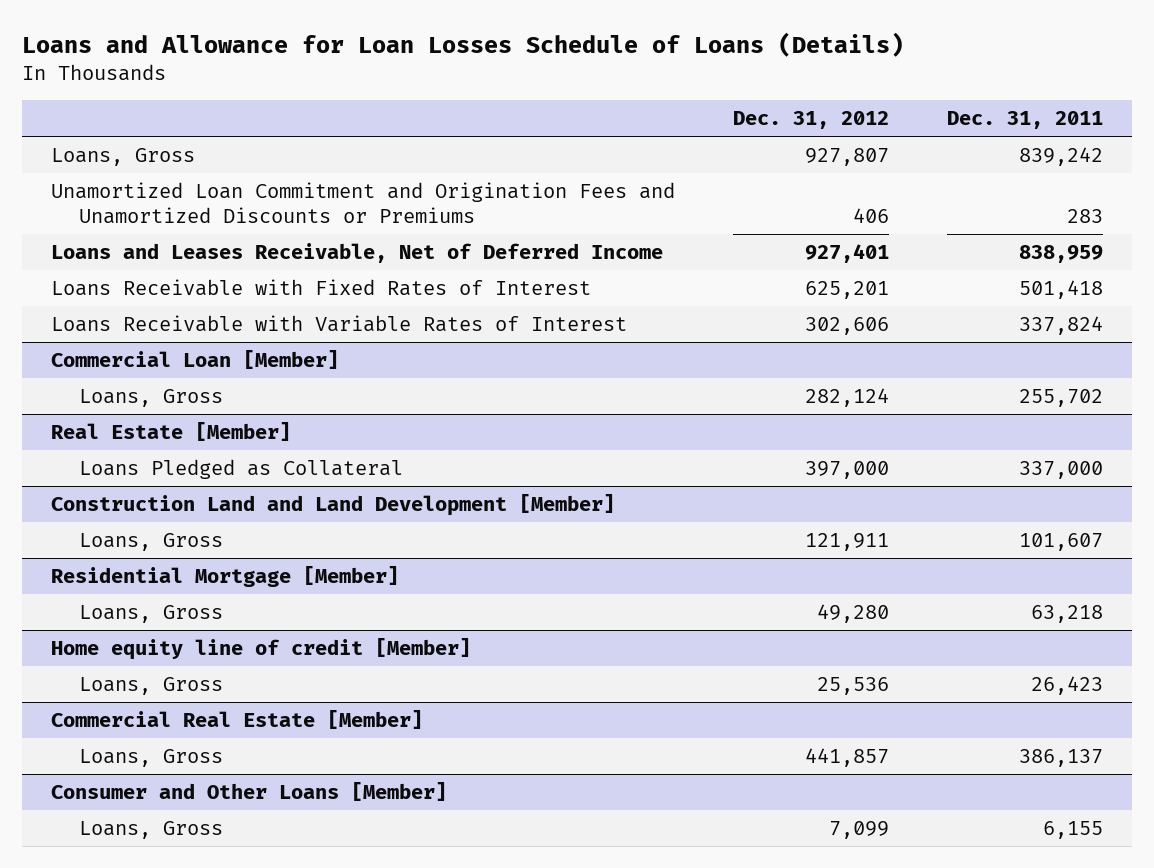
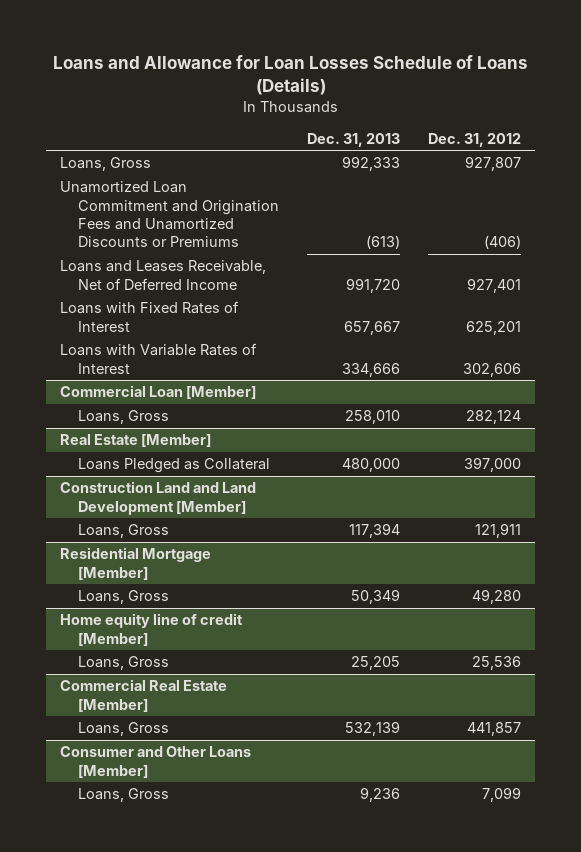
[947,111,1104,130] Dec. 31, 2011 -> none
none -> [307,132,401,147] Dec. 31, 2013
[853,207,890,223] 406 -> [484,235,522,250] (406)
[50,278,591,296] Loans Receivable with Fixed Rates of Interest -> [60,301,240,332] Loans with Fixed Rates of Interest
[50,314,627,332] Loans Receivable with Variable Rates of Interest -> [60,343,258,374] Loans with Variable Rates of Interest

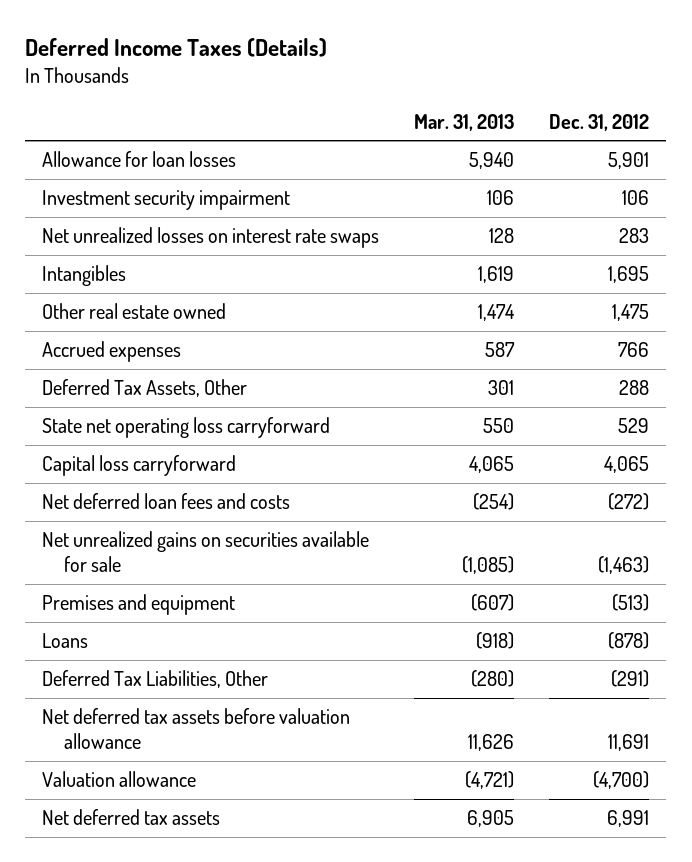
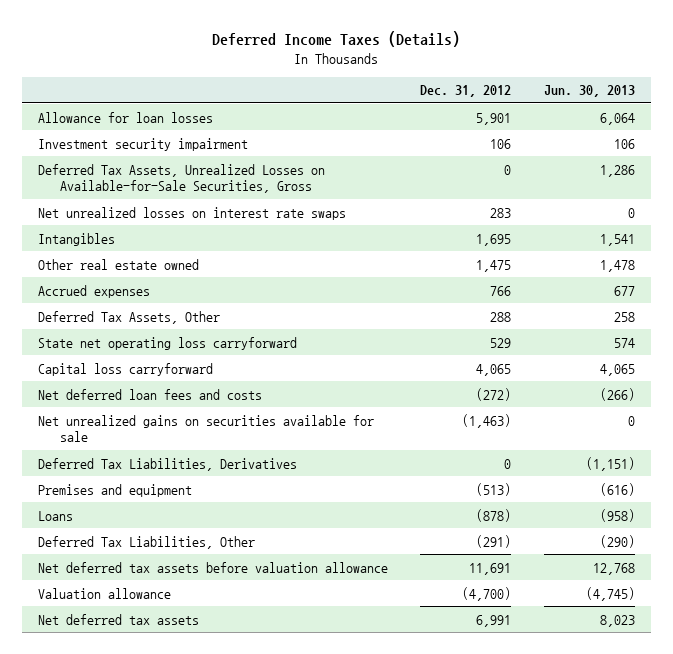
[414,113,515,131] Mar. 31, 2013 -> none
none -> [543,85,635,98] Jun. 30, 2013
none -> [38,163,326,193] Deferred Tax Assets, Unrealized Losses on Available-for-Sale Securities, Gross
none -> [38,457,298,471] Deferred Tax Liabilities, Derivatives

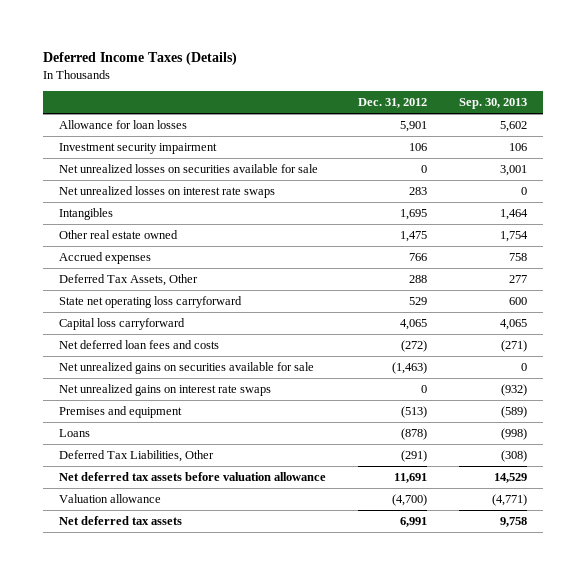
[543,85,635,98] Jun. 30, 2013 -> none
none -> [459,98,528,110] Sep. 30, 2013
[38,163,326,193] Deferred Tax Assets, Unrealized Losses on Available-for-Sale Securities, Gross -> [59,163,319,173] Net unrealized losses on securities available for sale
[38,457,298,471] Deferred Tax Liabilities, Derivatives -> [59,383,272,396] Net unrealized gains on interest rate swaps

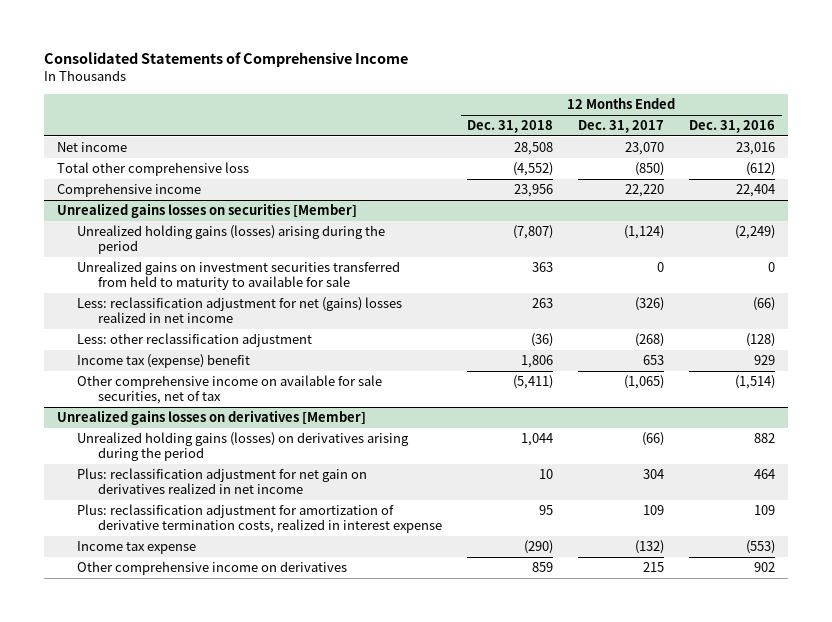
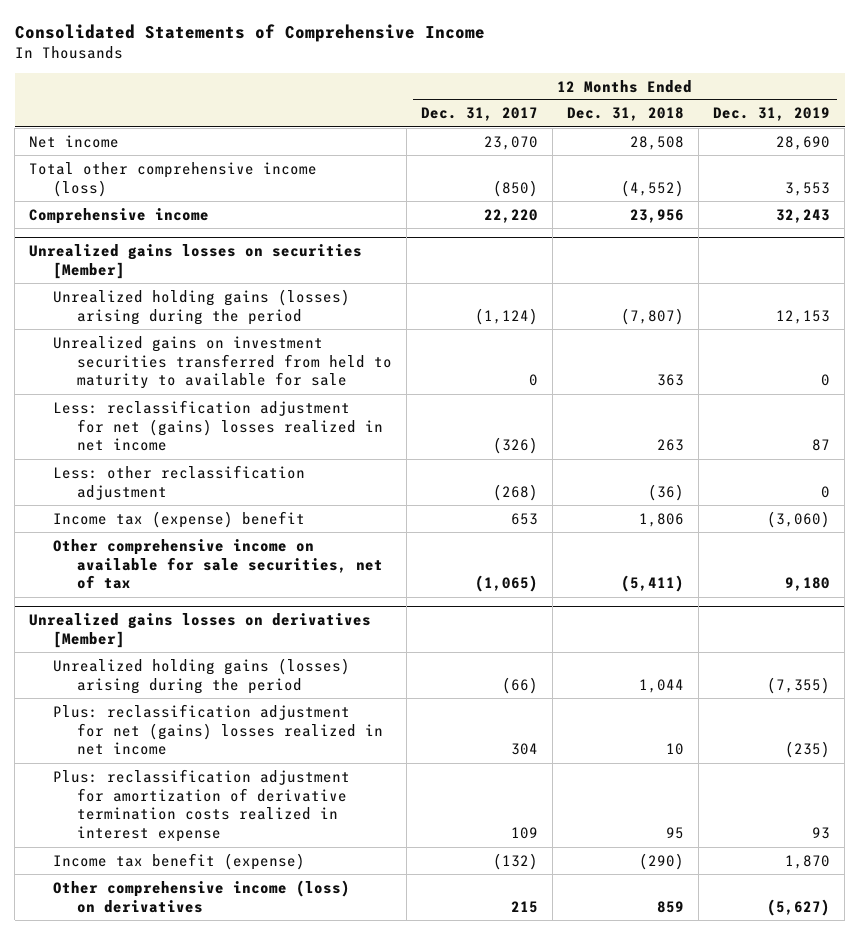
[689,120,776,134] Dec. 31, 2016 -> none
none -> [713,107,831,122] Dec. 31, 2019
[56,162,249,177] Total other comprehensive loss -> [29,161,318,197] Total other comprehensive income (loss)
[77,432,410,462] Unrealized holding gains (losses) on derivatives arising during the period -> [52,657,350,694] Unrealized holding gains (losses) arising during the period
[77,468,368,495] Plus: reclassification adjustment for net gain on derivatives realized in net income -> [52,703,383,756] Plus: reclassification adjustment for net (gains) losses realized in net income
[77,504,442,534] Plus: reclassification adjustment for amortization of derivative termination costs, realized in interest expense -> [52,768,350,843] Plus: reclassification adjustment for amortization of derivative termination costs realized in interest expense
[77,541,197,555] Income tax expense -> [52,852,305,870] Income tax benefit (expense)
[77,561,348,576] Other comprehensive income on derivatives -> [52,879,350,913] Other comprehensive income (loss) on derivatives

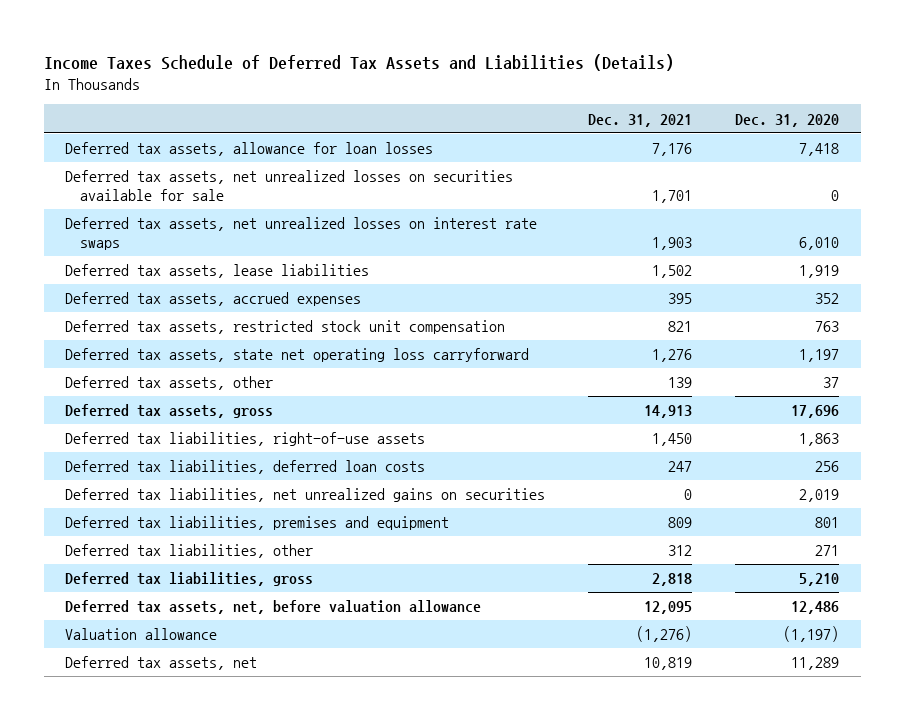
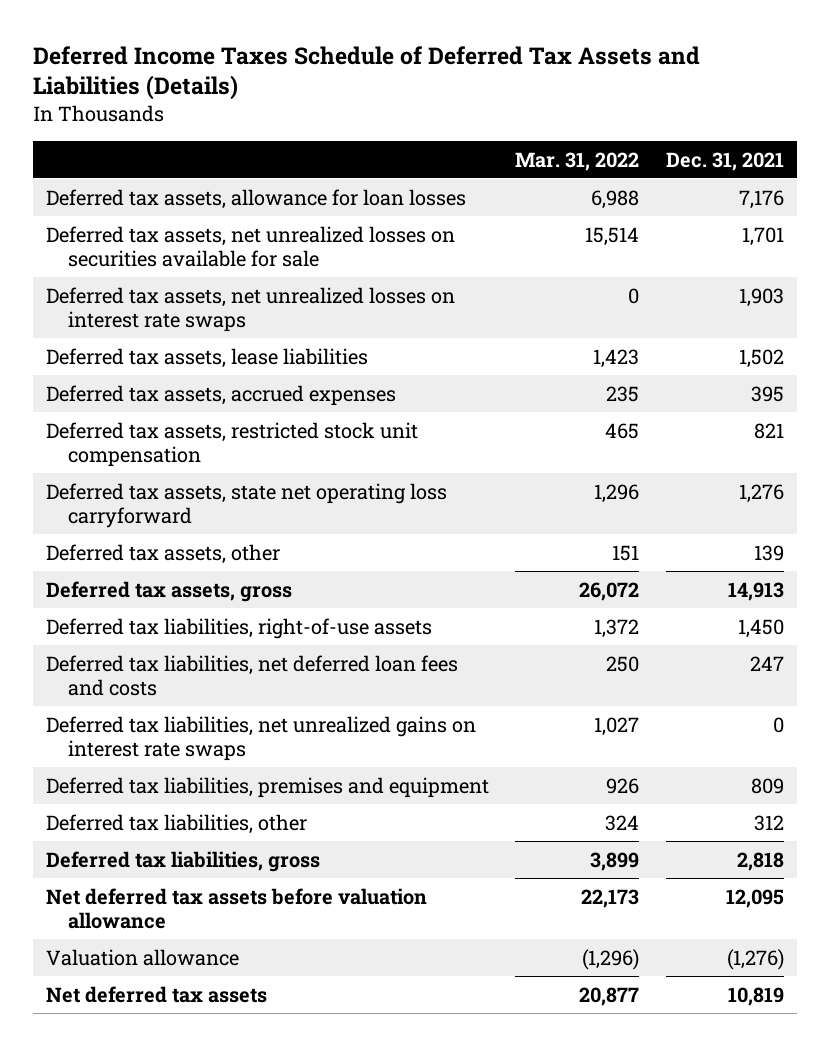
[43,54,674,72] Income Taxes Schedule of Deferred Tax Assets and Liabilities (Details) -> [32,45,700,101] Deferred Income Taxes Schedule of Deferred Tax Assets and Liabilities (Details)
[735,113,840,127] Dec. 31, 2020 -> none
none -> [515,151,640,171] Mar. 31, 2022
[65,460,426,475] Deferred tax liabilities, deferred loan costs -> [46,654,459,696] Deferred tax liabilities, net deferred loan fees and costs
[65,488,546,503] Deferred tax liabilities, net unrealized gains on securities -> [46,715,477,761] Deferred tax liabilities, net unrealized gains on interest rate swaps
[65,600,482,615] Deferred tax assets, net, before valuation allowance -> [46,887,428,929] Net deferred tax assets before valuation allowance
[65,656,258,671] Deferred tax assets, net -> [46,985,268,1003] Net deferred tax assets

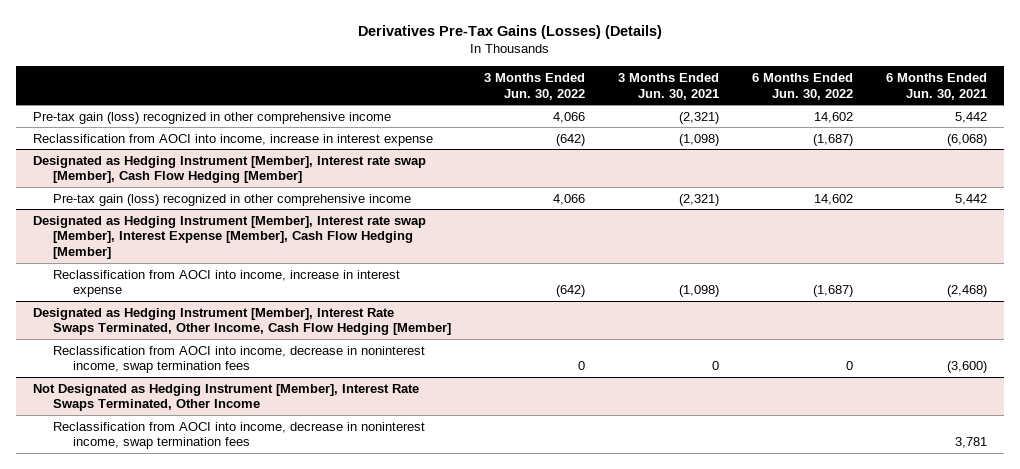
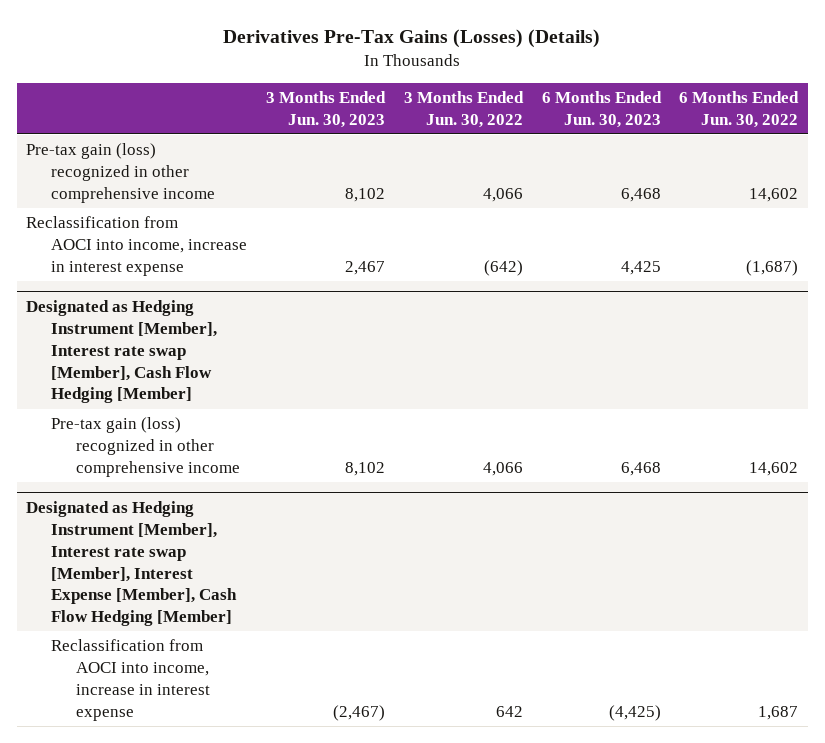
[618,72,720,100] 3 Months Ended Jun. 30, 2021 -> none
[886,72,988,100] 6 Months Ended Jun. 30, 2021 -> none
none -> [266,90,387,128] 3 Months Ended Jun. 30, 2023
none -> [541,90,662,128] 6 Months Ended Jun. 30, 2023
[32,307,451,336] Designated as Hedging Instrument [Member], Interest Rate Swaps Terminated, Other Income, Cash Flow Hedging [Member] -> none
[52,345,425,374] Reclassification from AOCI into income, decrease in noninterest income, swap termination fees -> none
[32,383,419,412] Not Designated as Hedging Instrument [Member], Interest Rate Swaps Terminated, Other Income -> none
[52,421,425,450] Reclassification from AOCI into income, decrease in noninterest income, swap termination fees -> none
[555,285,585,298] (642) -> [495,705,523,717] 642
[813,285,854,298] (1,687) -> [758,705,799,720] 1,687

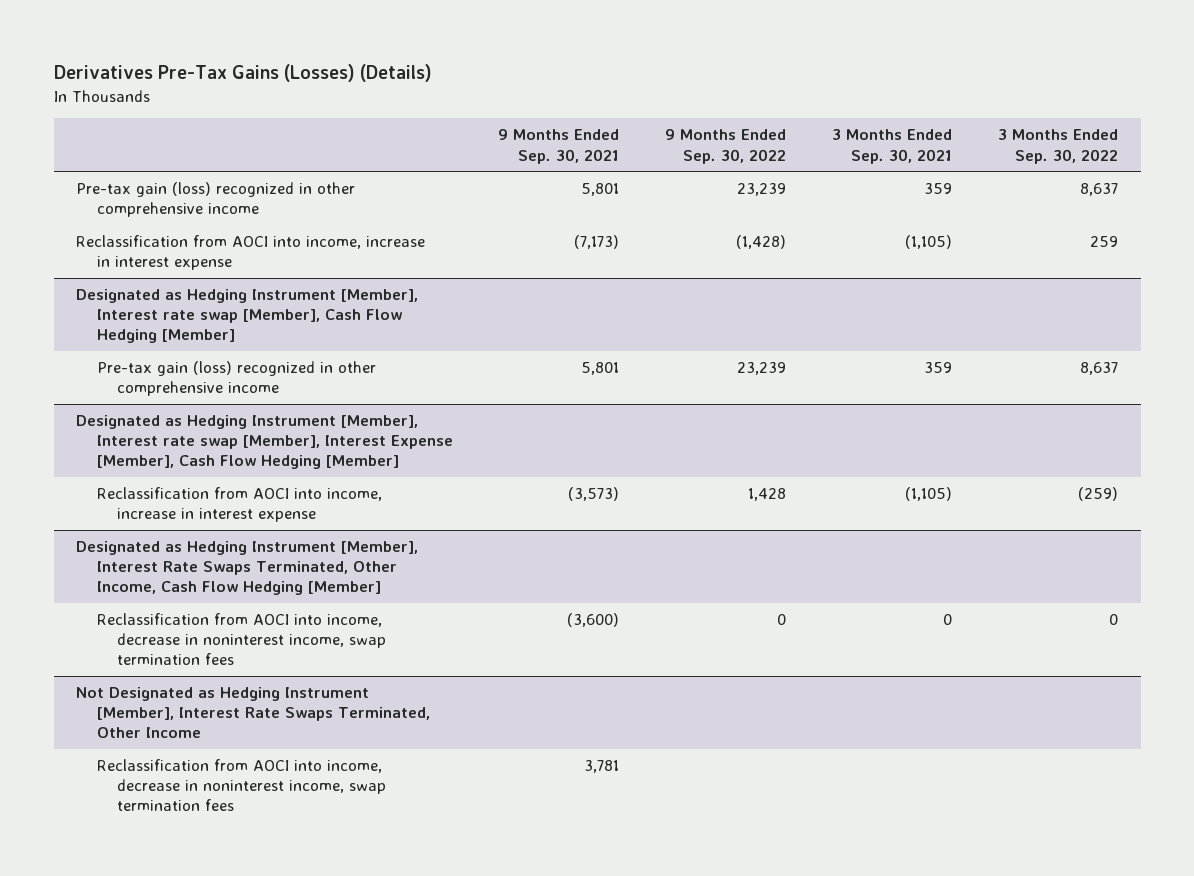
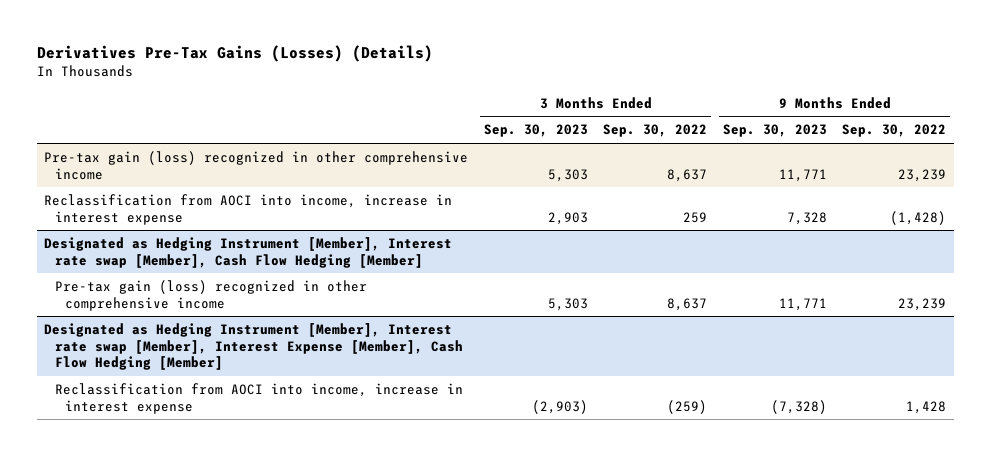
[498,129,620,164] 9 Months Ended Sep. 30, 2021 -> none
[831,129,952,164] 3 Months Ended Sep. 30, 2021 -> none
none -> [483,124,588,138] Sep. 30, 2023
none -> [722,124,827,138] Sep. 30, 2023
[76,541,419,596] Designated as Hedging Instrument [Member], Interest Rate Swaps Terminated, Other Income, Cash Flow Hedging [Member] -> none
[96,613,386,666] Reclassification from AOCI into income, decrease in noninterest income, swap termination fees -> none
[76,687,430,739] Not Designated as Hedging Instrument [Member], Interest Rate Swaps Terminated, Other Income -> none
[96,759,386,812] Reclassification from AOCI into income, decrease in noninterest income, swap termination fees -> none

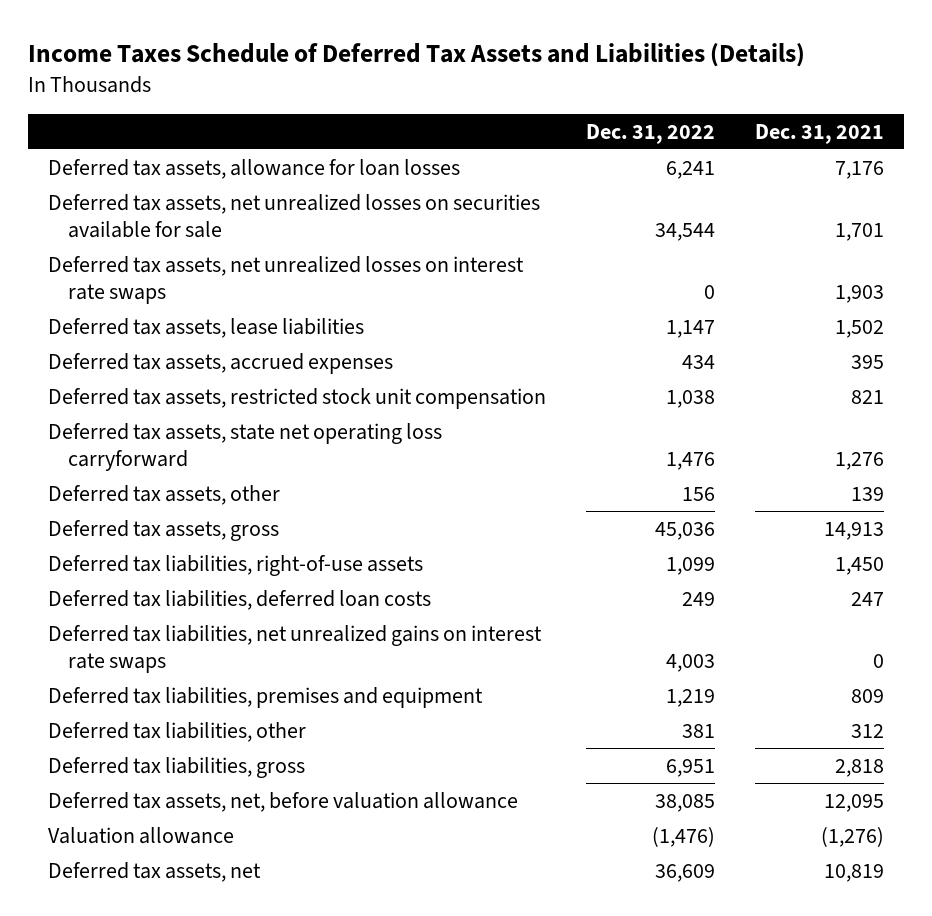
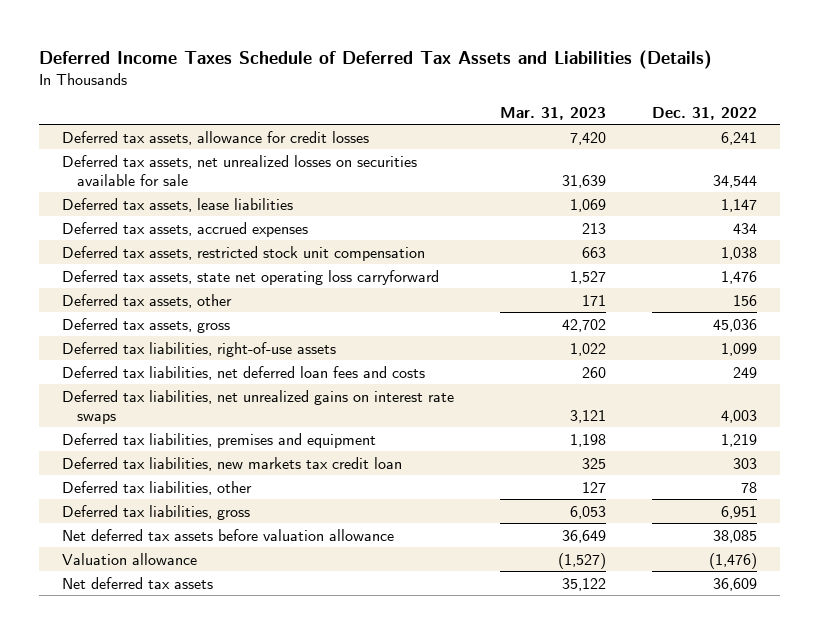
[27,43,805,68] Income Taxes Schedule of Deferred Tax Assets and Liabilities (Details) -> [39,49,713,69] Deferred Income Taxes Schedule of Deferred Tax Assets and Liabilities (Details)
[754,123,884,144] Dec. 31, 2021 -> none
none -> [500,106,607,120] Mar. 31, 2023
[47,158,460,179] Deferred tax assets, allowance for loan losses -> [62,130,370,145] Deferred tax assets, allowance for credit losses
[47,255,524,304] Deferred tax assets, net unrealized losses on interest rate swaps -> none
[47,589,431,610] Deferred tax liabilities, deferred loan costs -> [62,365,426,380] Deferred tax liabilities, net deferred loan fees and costs
none -> [62,456,403,471] Deferred tax liabilities, new markets tax credit loan
[681,723,715,738] 381 -> [741,481,758,493] 78
[47,791,518,812] Deferred tax assets, net, before valuation allowance -> [62,528,395,541] Net deferred tax assets before valuation allowance
[47,861,261,882] Deferred tax assets, net -> [62,576,214,589] Net deferred tax assets

